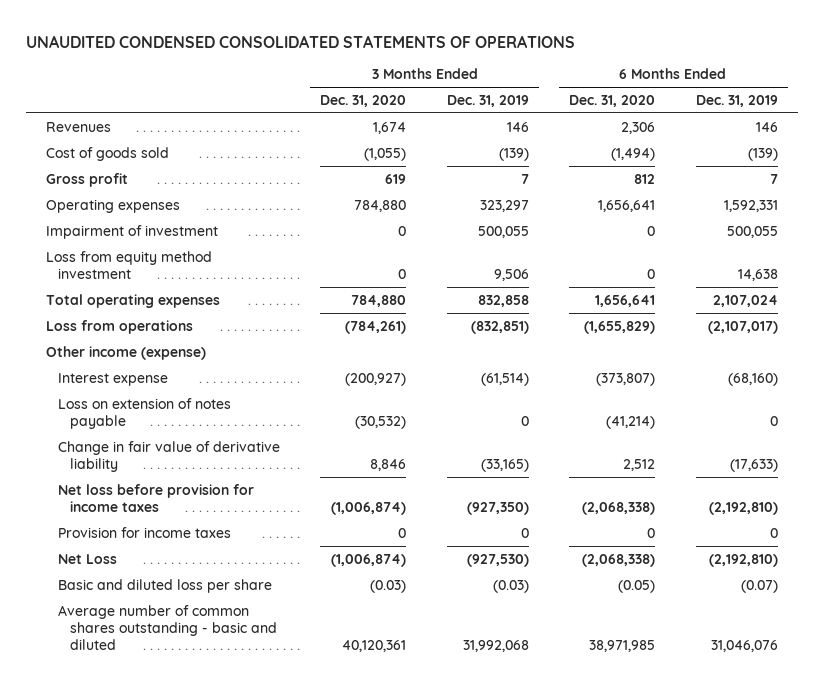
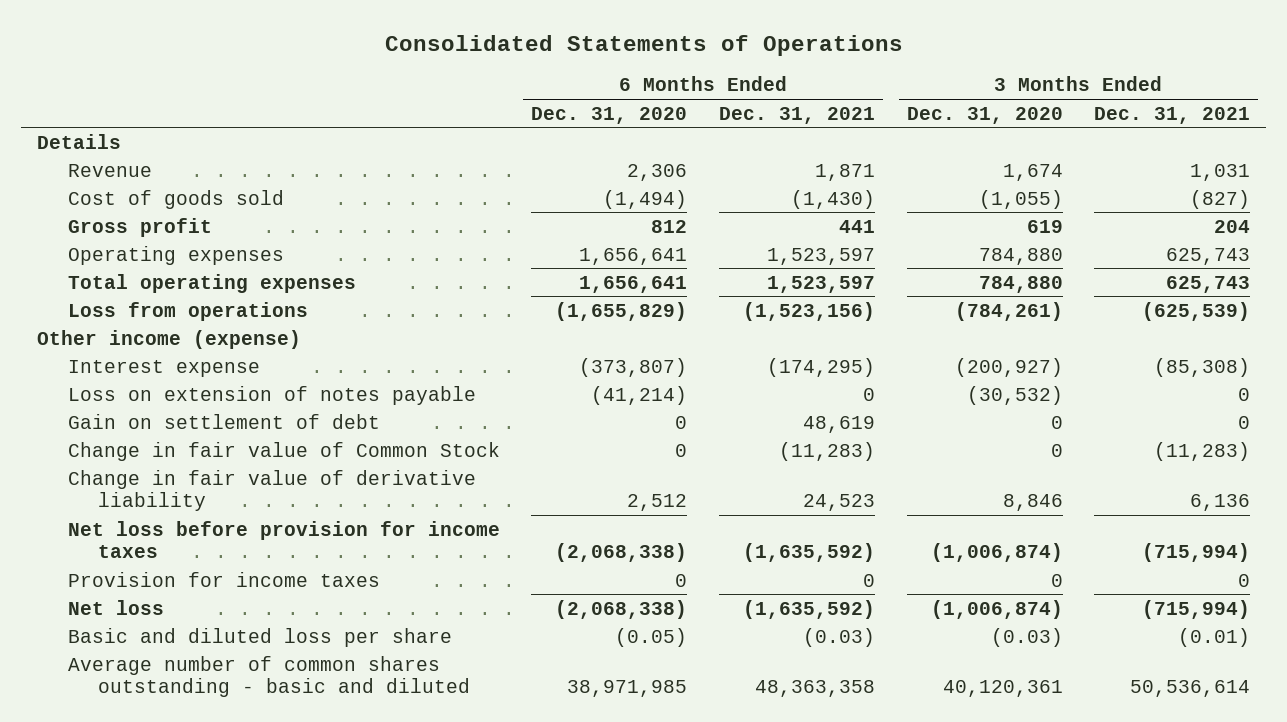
[26,34,576,48] UNAUDITED CONDENSED CONSOLIDATED STATEMENTS OF OPERATIONS -> [384,35,903,57] Consolidated Statements of Operations
[446,94,529,107] Dec. 31, 2019 -> none
[695,94,778,107] Dec. 31, 2019 -> none
none -> [718,106,875,124] Dec. 31, 2021
none -> [1094,106,1251,124] Dec. 31, 2021
none -> [36,133,121,149] Details
[46,121,112,132] Revenues -> [67,163,152,177] Revenue
[46,224,219,239] Impairment of investment -> none
[46,250,213,280] Loss from equity method investment -> none
none -> [67,413,380,429] Gain on settlement of debt
none -> [67,441,500,461] Change in fair value of Common Stock
[57,553,117,564] Net Loss -> [67,599,164,615] Net loss

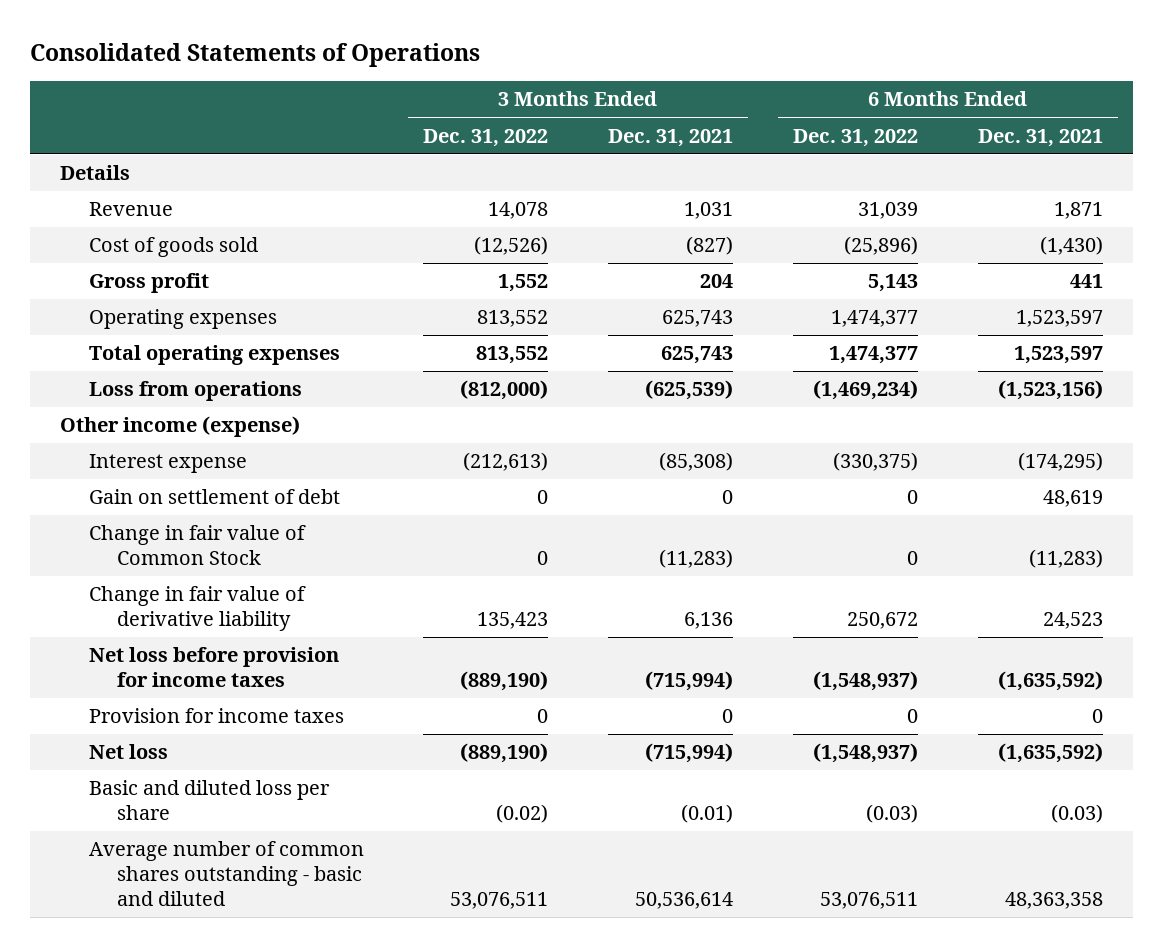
[531,106,688,124] Dec. 31, 2020 -> none
[906,106,1063,124] Dec. 31, 2020 -> none
none -> [423,128,549,147] Dec. 31, 2022
none -> [793,128,919,147] Dec. 31, 2022
[67,385,476,405] Loss on extension of notes payable -> none

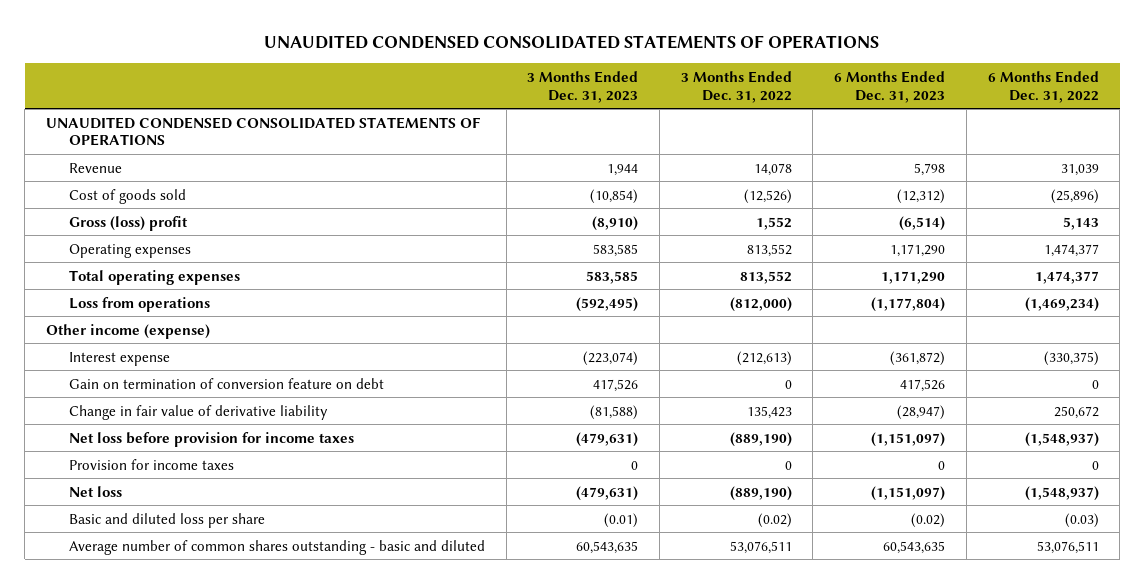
[29,43,480,68] Consolidated Statements of Operations -> [264,35,880,50] UNAUDITED CONDENSED CONSOLIDATED STATEMENTS OF OPERATIONS
[608,128,734,147] Dec. 31, 2021 -> none
[978,128,1104,147] Dec. 31, 2021 -> none
none -> [527,71,639,103] 3 Months Ended Dec. 31, 2023
none -> [834,71,946,103] 6 Months Ended Dec. 31, 2023
[59,165,130,181] Details -> none
none -> [46,116,481,147] UNAUDITED CONDENSED CONSOLIDATED STATEMENTS OF OPERATIONS
[88,273,209,294] Gross profit -> [68,215,188,231] Gross (loss) profit
[88,525,306,566] Change in fair value of Common Stock -> none
[88,489,340,505] Gain on settlement of debt -> [68,377,384,389] Gain on termination of conversion feature on debt

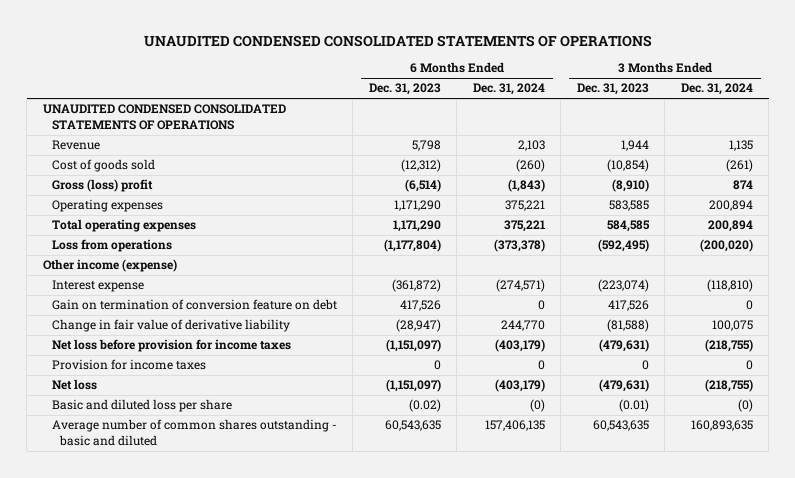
[680,71,792,103] 3 Months Ended Dec. 31, 2022 -> none
[987,71,1099,103] 6 Months Ended Dec. 31, 2022 -> none
none -> [472,83,545,96] Dec. 31, 2024
none -> [680,83,753,96] Dec. 31, 2024
[586,270,639,284] 583,585 -> [606,220,650,233] 584,585

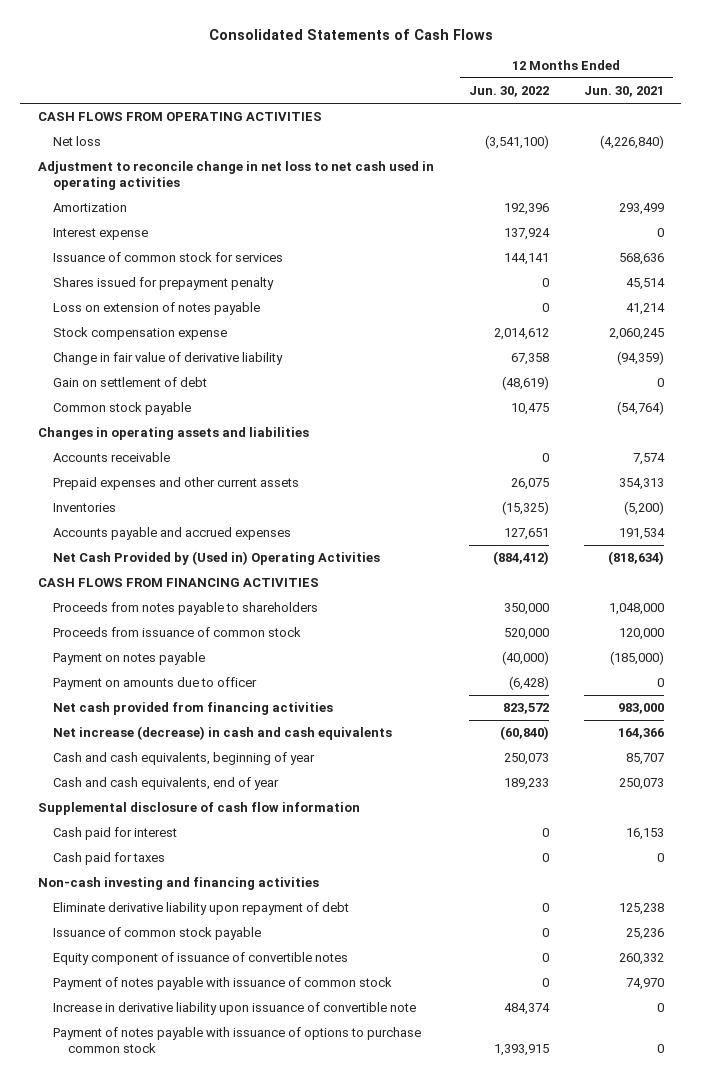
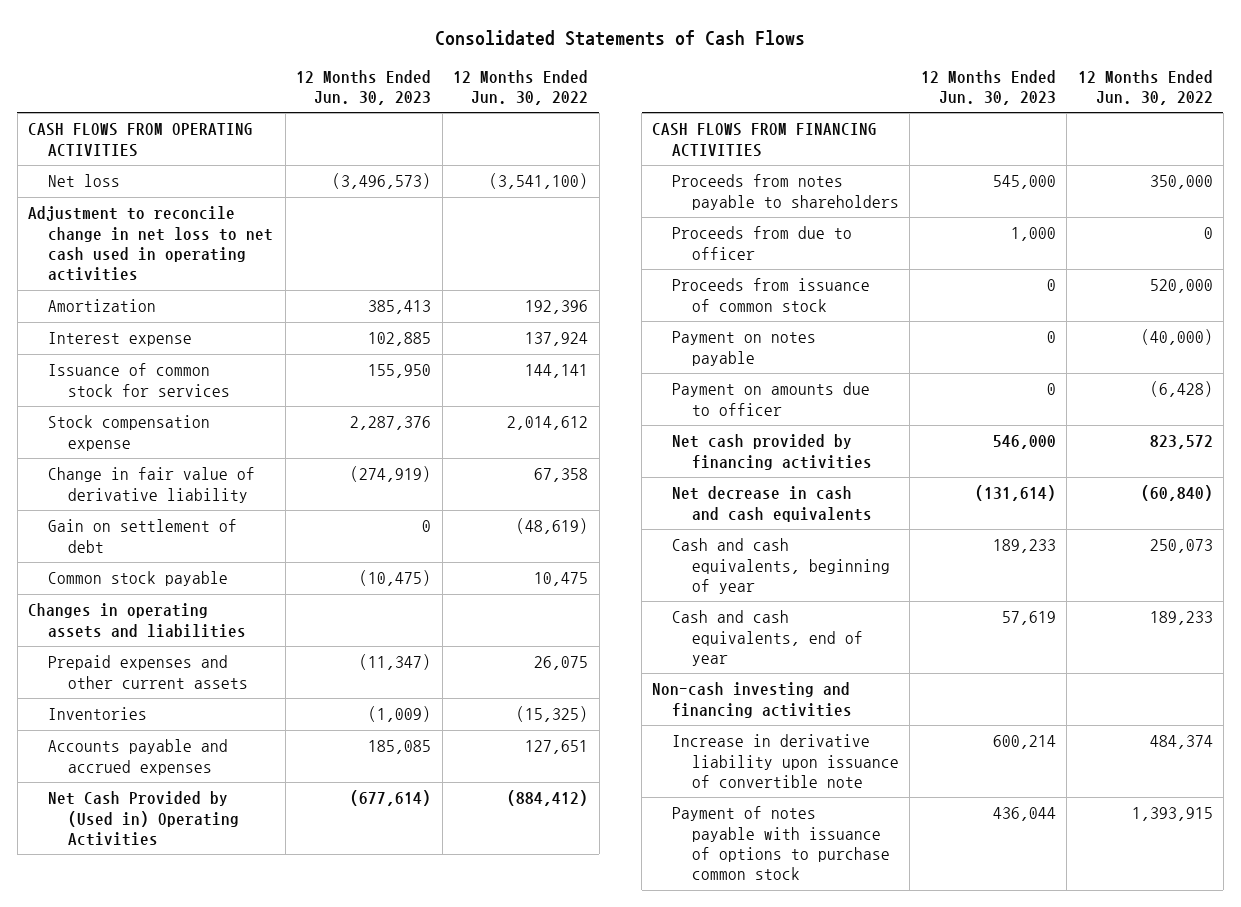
[583,86,664,98] Jun. 30, 2021 -> none
none -> [296,69,432,106] 12 Months Ended Jun. 30, 2023
[52,277,274,291] Shares issued for prepayment penalty -> none
[52,302,260,316] Loss on extension of notes payable -> none
[52,452,170,463] Accounts receivable -> none
none -> [672,226,853,260] Proceeds from due to officer
[52,702,333,716] Net cash provided from financing activities -> [672,434,873,470] Net cash provided by financing activities
[52,726,392,741] Net increase (decrease) in cash and cash equivalents -> [672,486,873,522] Net decrease in cash and cash equivalents
[37,802,360,816] Supplemental disclosure of cash flow information -> none
[52,827,177,841] Cash paid for interest -> none
[52,852,165,866] Cash paid for taxes -> none
[52,902,349,916] Eliminate derivative liability upon repayment of debt -> none
[52,927,261,941] Issuance of common stock payable -> none
[52,952,348,966] Equity component of issuance of convertible notes -> none
[52,977,392,991] Payment of notes payable with issuance of common stock -> none

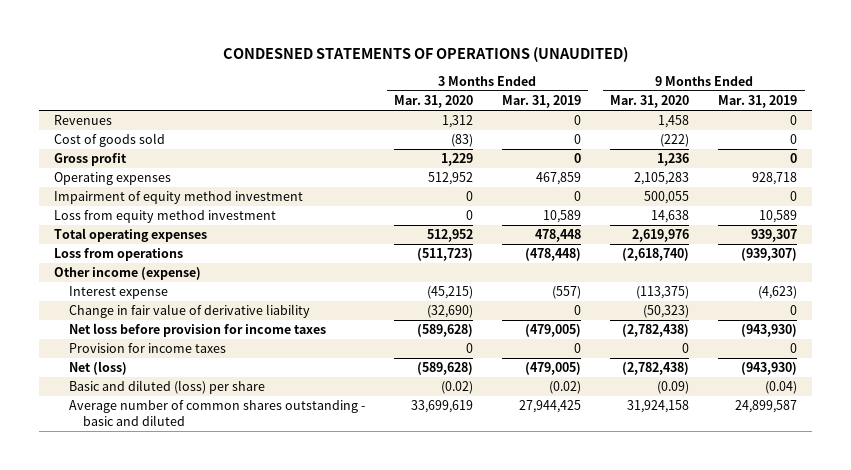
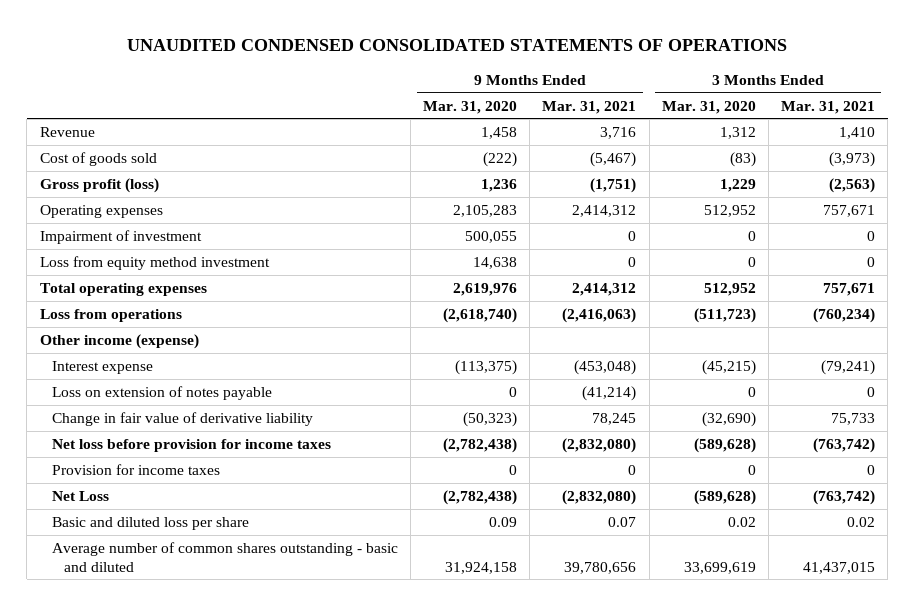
[222,46,628,62] CONDESNED STATEMENTS OF OPERATIONS (UNAUDITED) -> [127,39,788,52] UNAUDITED CONDENSED CONSOLIDATED STATEMENTS OF OPERATIONS
[502,94,582,108] Mar. 31, 2019 -> none
[718,94,798,108] Mar. 31, 2019 -> none
none -> [542,100,637,114] Mar. 31, 2021
none -> [781,100,876,114] Mar. 31, 2021
[54,115,113,126] Revenues -> [39,126,95,137] Revenue
[54,153,128,167] Gross profit -> [39,177,159,193] Gross profit (loss)
[54,191,304,205] Impairment of equity method investment -> [39,229,202,244] Impairment of investment
none -> [51,385,272,400] Loss on extension of notes payable
[68,361,127,376] Net (loss) -> [51,490,109,501] Net Loss
[68,380,265,395] Basic and diluted (loss) per share -> [51,516,249,530] Basic and diluted loss per share
[440,381,473,395] (0.02) -> [727,516,756,527] 0.02
[657,381,690,395] (0.09) -> [489,516,518,527] 0.09

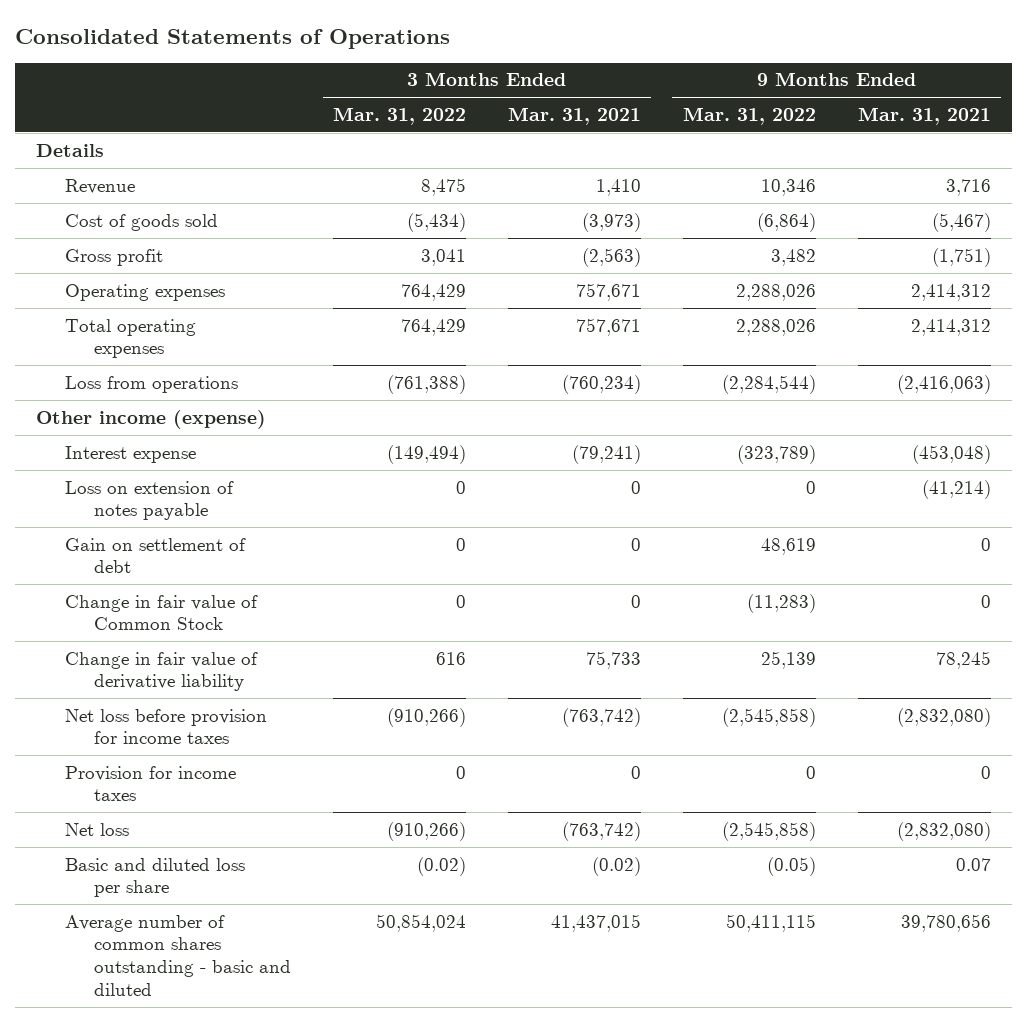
[127,39,788,52] UNAUDITED CONDENSED CONSOLIDATED STATEMENTS OF OPERATIONS -> [14,28,450,49] Consolidated Statements of Operations
[423,100,518,114] Mar. 31, 2020 -> none
[661,100,756,114] Mar. 31, 2020 -> none
none -> [333,106,467,125] Mar. 31, 2022
none -> [682,106,816,125] Mar. 31, 2022
none -> [35,143,104,157] Details
[39,177,159,193] Gross profit (loss) -> [65,248,164,266] Gross profit
[39,229,202,244] Impairment of investment -> none
[39,255,270,270] Loss from equity method investment -> none
none -> [65,537,247,574] Gain on settlement of debt
none -> [65,594,259,631] Change in fair value of Common Stock
[51,490,109,501] Net Loss -> [65,822,130,836] Net loss
[847,516,876,527] 0.02 -> [592,856,642,876] (0.02)

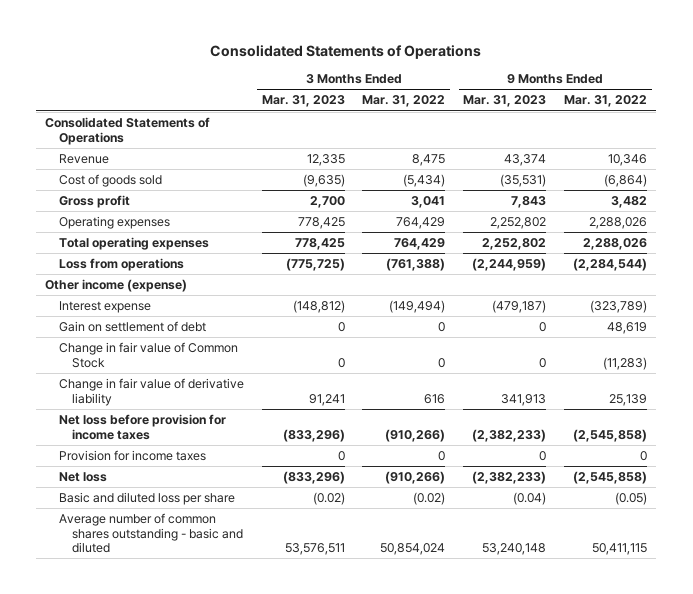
[508,106,642,125] Mar. 31, 2021 -> none
[857,106,991,125] Mar. 31, 2021 -> none
none -> [261,95,345,108] Mar. 31, 2023
none -> [463,95,547,108] Mar. 31, 2023
[35,143,104,157] Details -> none
none -> [45,117,211,145] Consolidated Statements of Operations
[65,480,235,521] Loss on extension of notes payable -> none

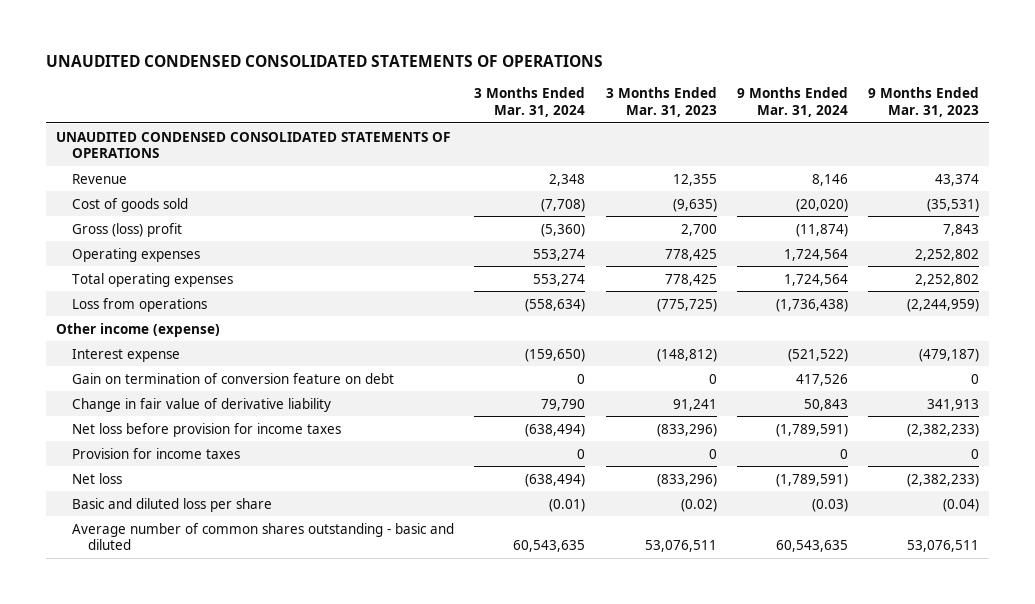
[210,44,482,59] Consolidated Statements of Operations -> [45,55,603,68] UNAUDITED CONDENSED CONSOLIDATED STATEMENTS OF OPERATIONS
[362,95,446,108] Mar. 31, 2022 -> none
[564,95,648,108] Mar. 31, 2022 -> none
none -> [474,87,586,117] 3 Months Ended Mar. 31, 2024
none -> [736,87,848,117] 9 Months Ended Mar. 31, 2024
[45,117,211,145] Consolidated Statements of Operations -> [56,131,451,158] UNAUDITED CONDENSED CONSOLIDATED STATEMENTS OF OPERATIONS
[306,154,345,167] 12,335 -> [672,173,717,186] 12,355
[58,195,130,209] Gross profit -> [72,222,183,237] Gross (loss) profit
[58,342,238,368] Change in fair value of Common Stock -> none
[58,321,206,333] Gain on settlement of debt -> [72,372,395,384] Gain on termination of conversion feature on debt
[284,543,345,556] 53,576,511 -> [644,539,717,552] 53,076,511
[482,543,547,556] 53,240,148 -> [907,539,980,552] 53,076,511

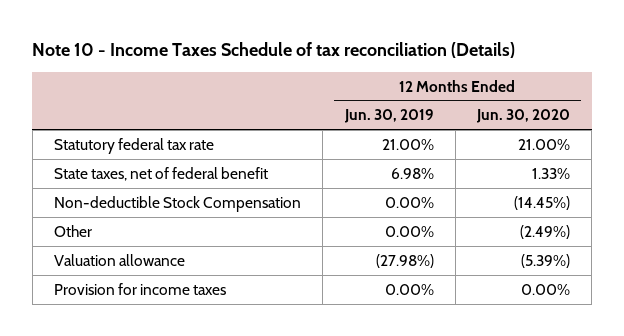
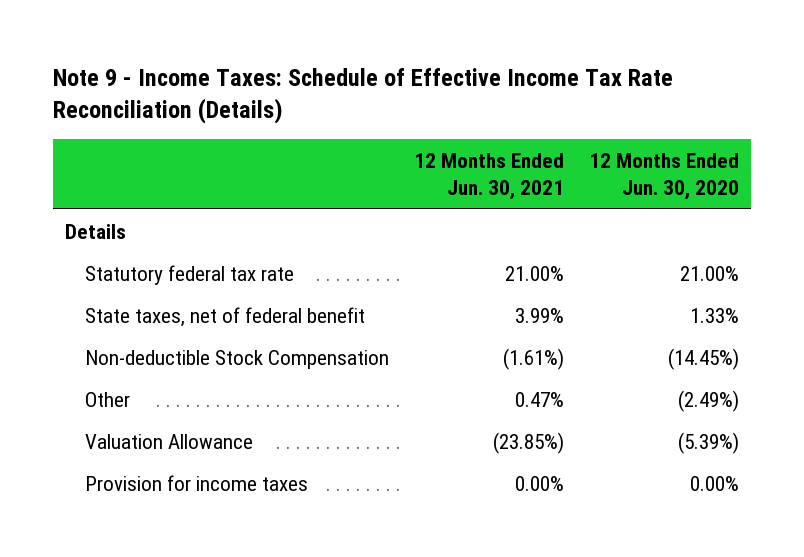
[32,42,516,59] Note 10 - Income Taxes Schedule of tax reconciliation (Details) -> [52,67,673,125] Note 9 - Income Taxes: Schedule of Effective Income Tax Rate Reconciliation (Details)
[343,109,434,124] Jun. 30, 2019 -> none
none -> [413,153,564,201] 12 Months Ended Jun. 30, 2021
none -> [65,223,127,239] Details
[54,253,186,266] Valuation allowance -> [85,433,254,449] Valuation Allowance

